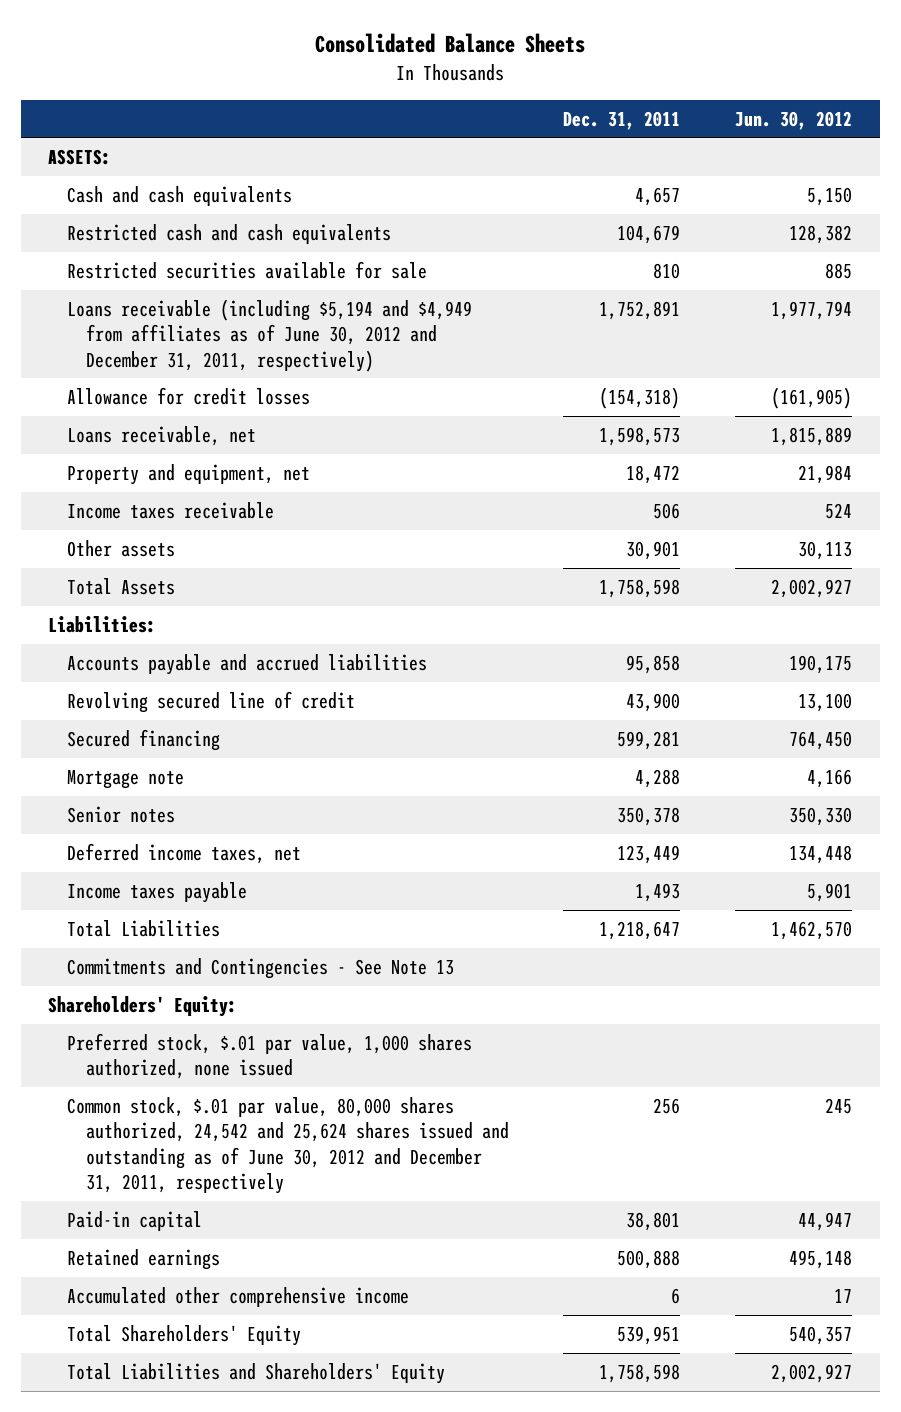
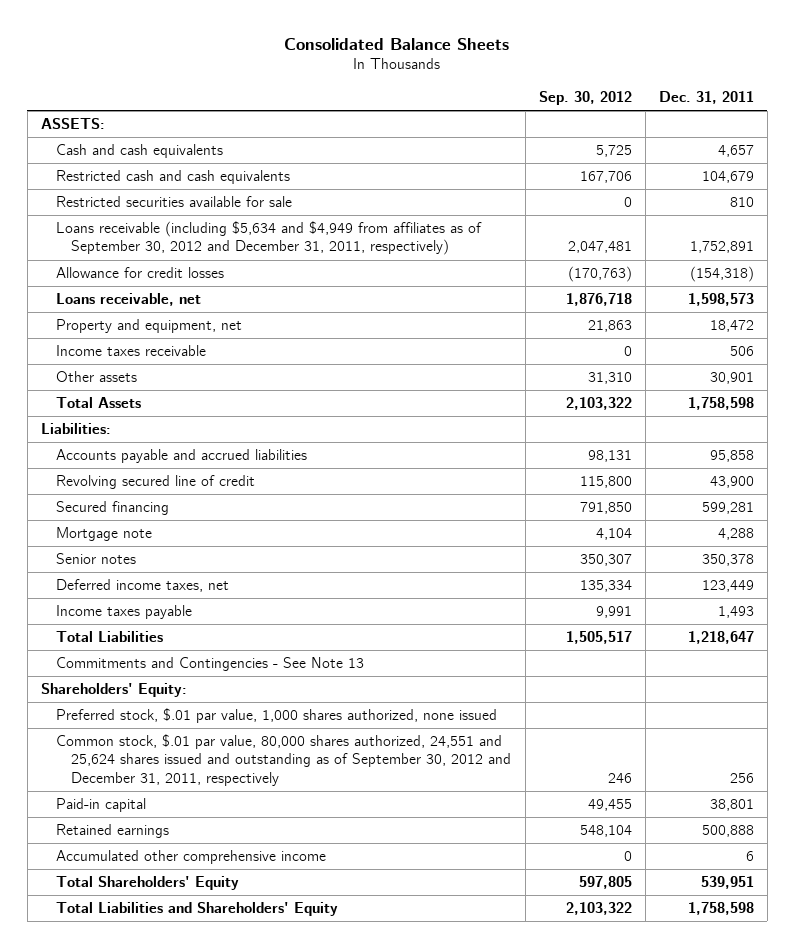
[735,110,853,130] Jun. 30, 2012 -> none
none -> [538,90,632,105] Sep. 30, 2012
[66,298,472,372] Loans receivable (including $5,194 and $4,949 from affiliates as of June 30, 2012 and December 31, 2011, respectively) -> [56,221,483,256] Loans receivable (including $5,634 and $4,949 from affiliates as of September 30, 2012 and December 31, 2011, respectively)
[66,1096,509,1195] Common stock, $.01 par value, 80,000 shares authorized, 24,542 and 25,624 shares issued and outstanding as of June 30, 2012 and December 31, 2011, respectively -> [56,734,512,786] Common stock, $.01 par value, 80,000 shares authorized, 24,551 and 25,624 shares issued and outstanding as of September 30, 2012 and December 31, 2011, respectively

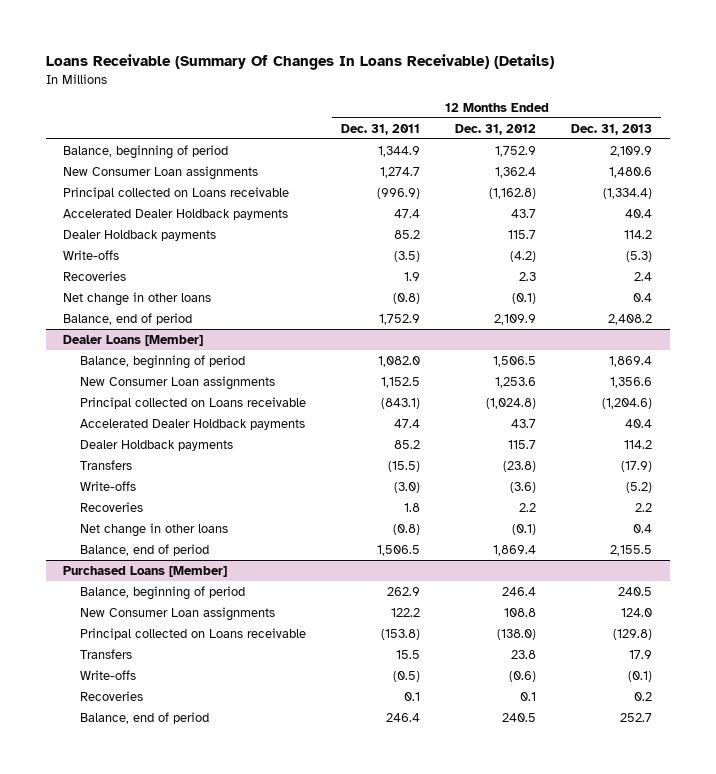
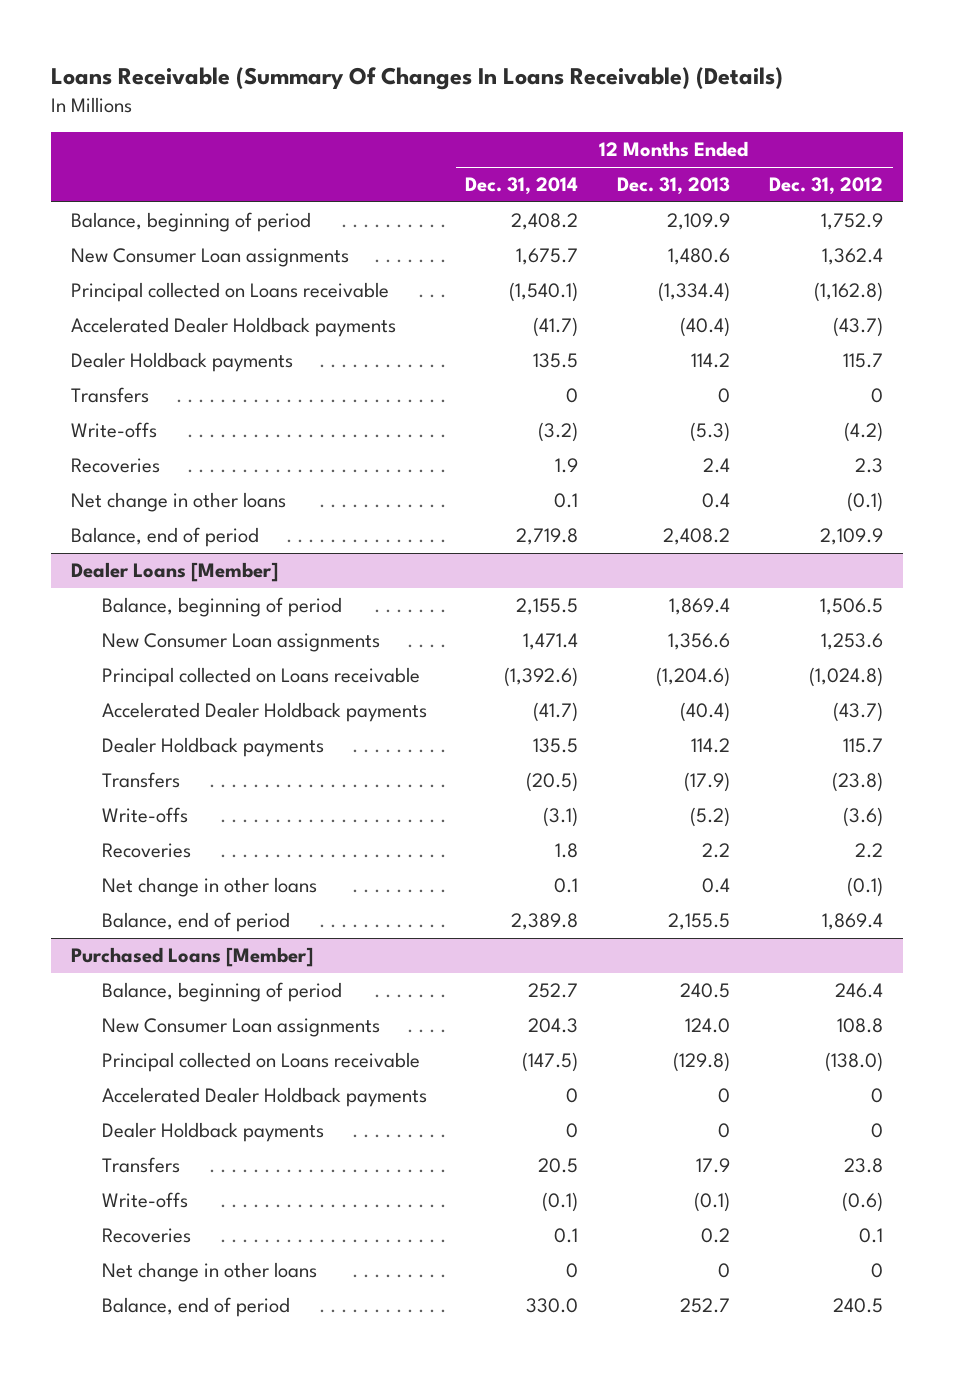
[340,123,420,135] Dec. 31, 2011 -> none
none -> [465,177,579,196] Dec. 31, 2014
[511,208,537,218] 43.7 -> [833,317,884,338] (43.7)
[625,208,653,218] 40.4 -> [680,317,731,338] (40.4)
none -> [70,387,149,404] Transfers
[511,418,537,428] 43.7 -> [833,702,884,723] (43.7)
[625,418,653,428] 40.4 -> [680,702,731,723] (40.4)
none -> [101,1087,427,1108] Accelerated Dealer Holdback payments
none -> [101,1122,324,1143] Dealer Holdback payments
none -> [101,1262,317,1283] Net change in other loans

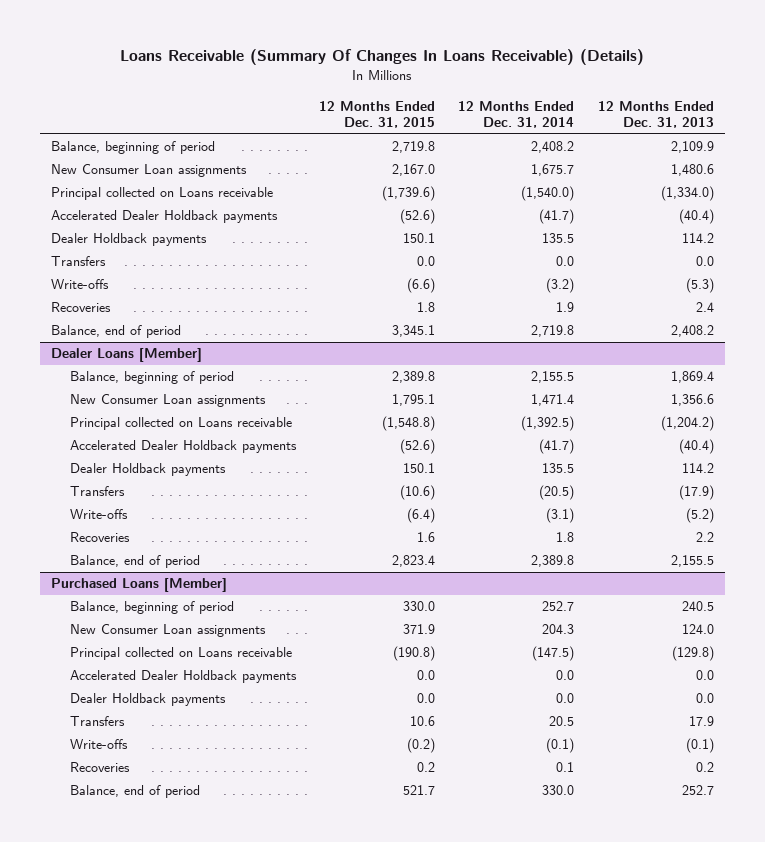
[769,177,884,196] Dec. 31, 2012 -> none
none -> [319,100,436,129] 12 Months Ended Dec. 31, 2015
[509,282,579,303] (1,540.1) -> [521,186,575,202] (1,540.0)
[658,282,731,303] (1,334.4) -> [660,186,714,202] (1,334.0)
[566,388,579,404] 0 -> [556,256,575,267] 0.0
[718,388,731,404] 0 -> [695,256,714,267] 0.0
[70,492,286,513] Net change in other loans -> none
[504,667,579,688] (1,392.6) -> [521,416,575,432] (1,392.5)
[656,667,731,688] (1,204.6) -> [660,416,714,432] (1,204.2)
[101,877,317,898] Net change in other loans -> none
[566,1088,579,1104] 0 -> [556,670,575,681] 0.0
[718,1088,731,1104] 0 -> [695,670,714,681] 0.0
[566,1123,579,1139] 0 -> [556,693,575,704] 0.0
[718,1123,731,1139] 0 -> [695,693,714,704] 0.0
[101,1262,317,1283] Net change in other loans -> none

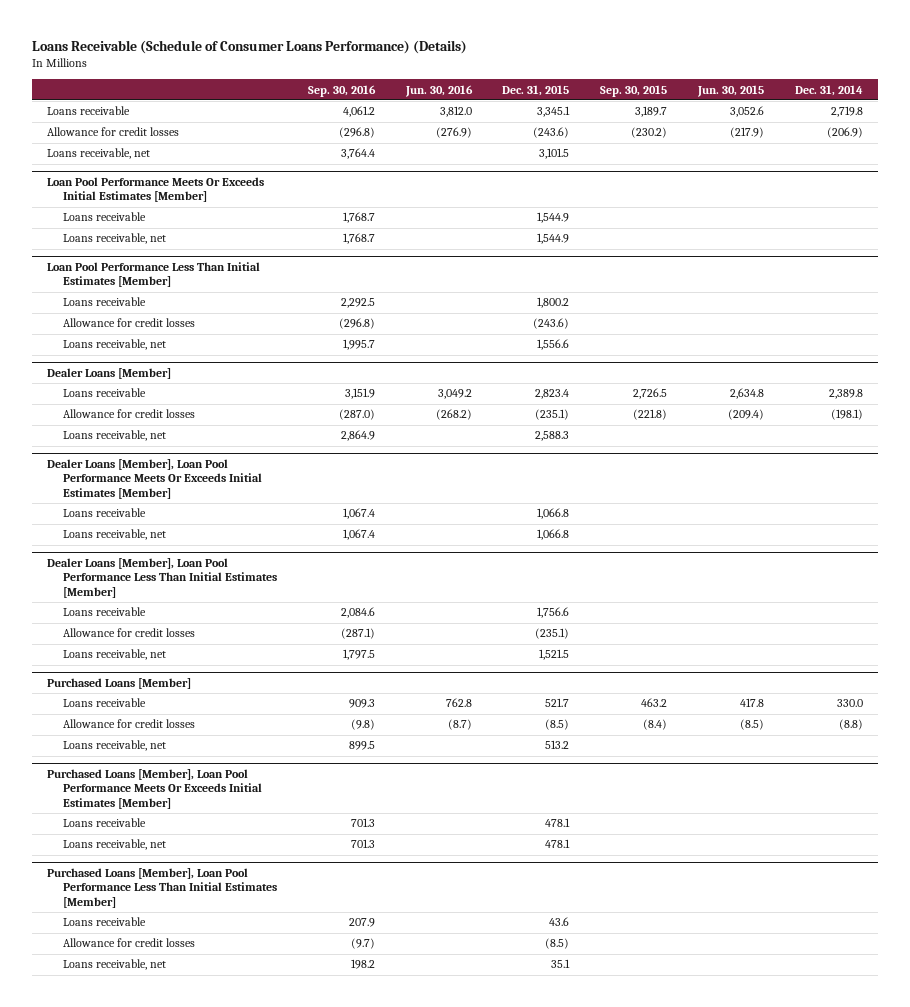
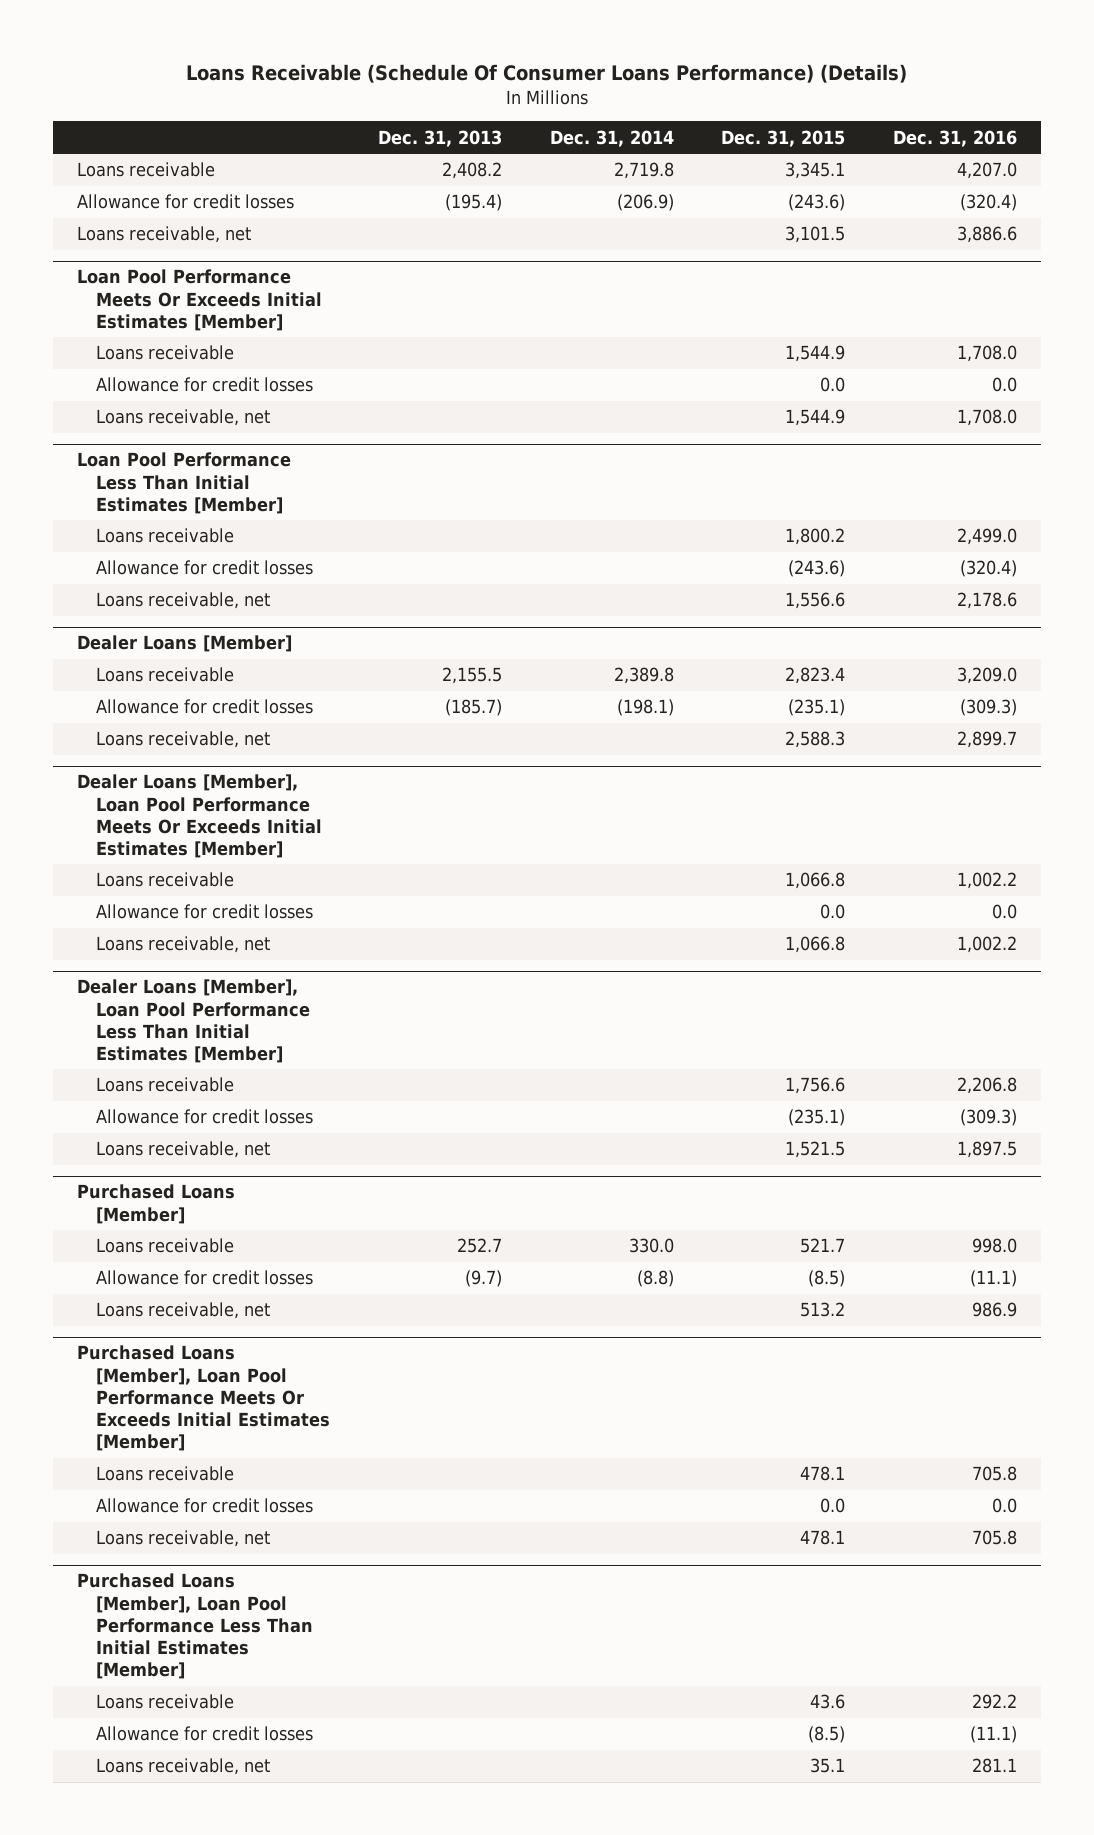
[31,39,467,54] Loans Receivable (Schedule of Consumer Loans Performance) (Details) -> [186,64,908,84] Loans Receivable (Schedule Of Consumer Loans Performance) (Details)
[308,84,377,97] Sep. 30, 2016 -> none
[404,84,473,97] Jun. 30, 2016 -> none
[600,84,668,97] Sep. 30, 2015 -> none
[696,84,764,97] Jun. 30, 2015 -> none
none -> [377,129,502,147] Dec. 31, 2013
none -> [893,129,1018,147] Dec. 31, 2016
none -> [95,377,313,393] Allowance for credit losses
none -> [95,904,313,920] Allowance for credit losses
none -> [95,1498,313,1514] Allowance for credit losses

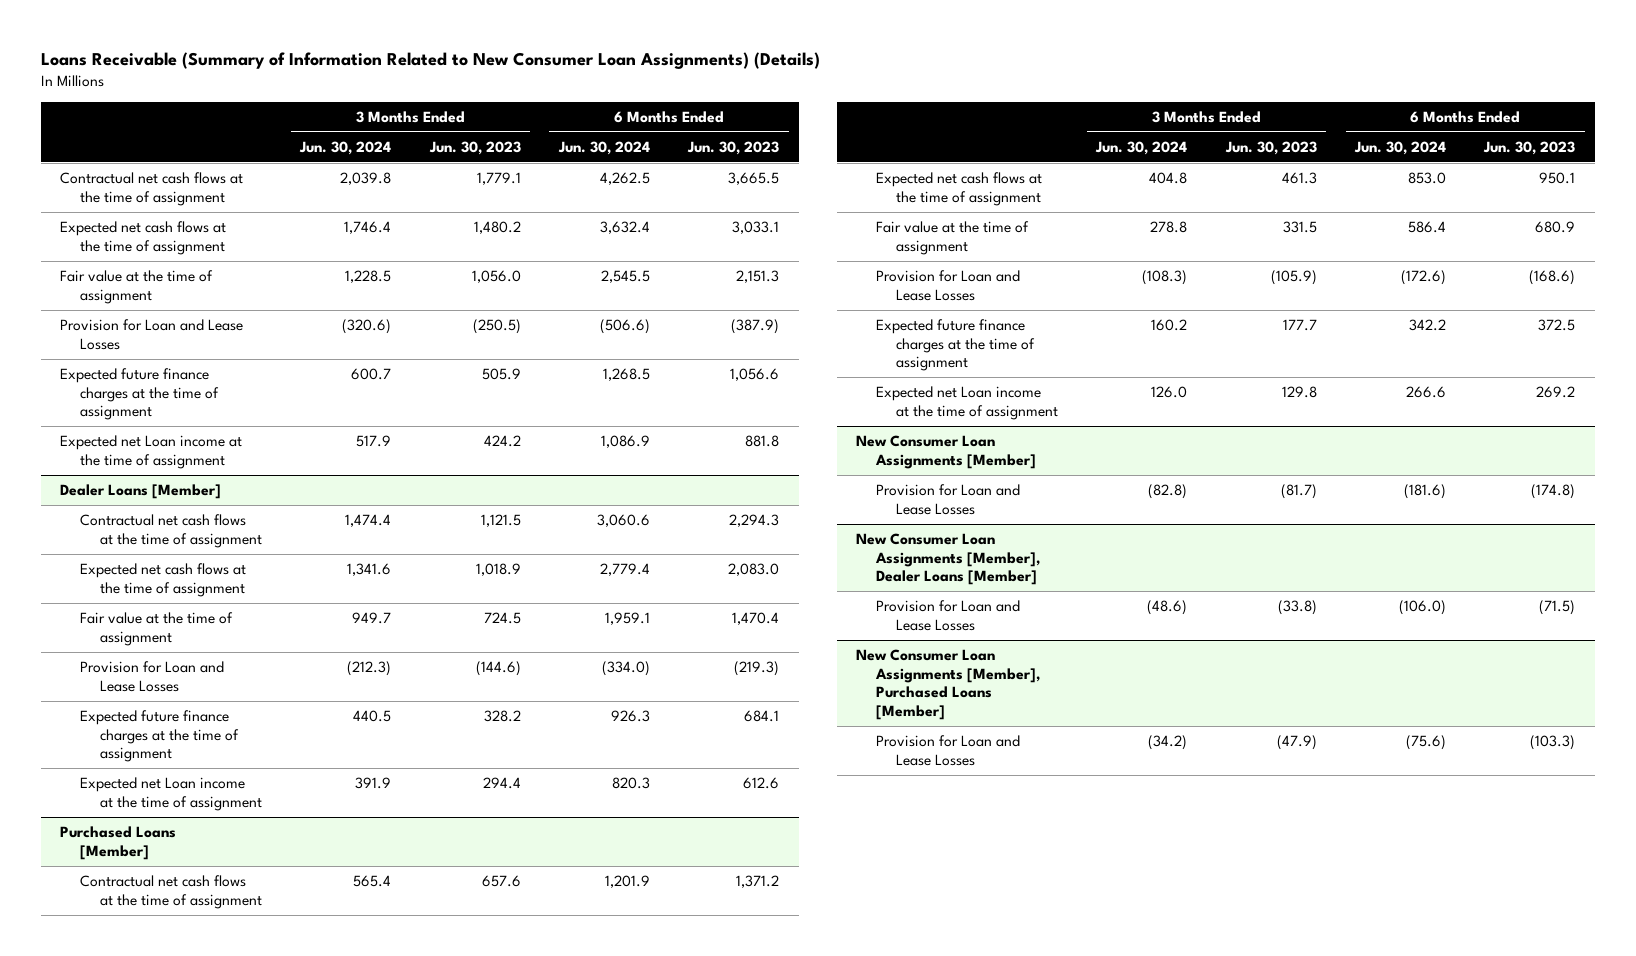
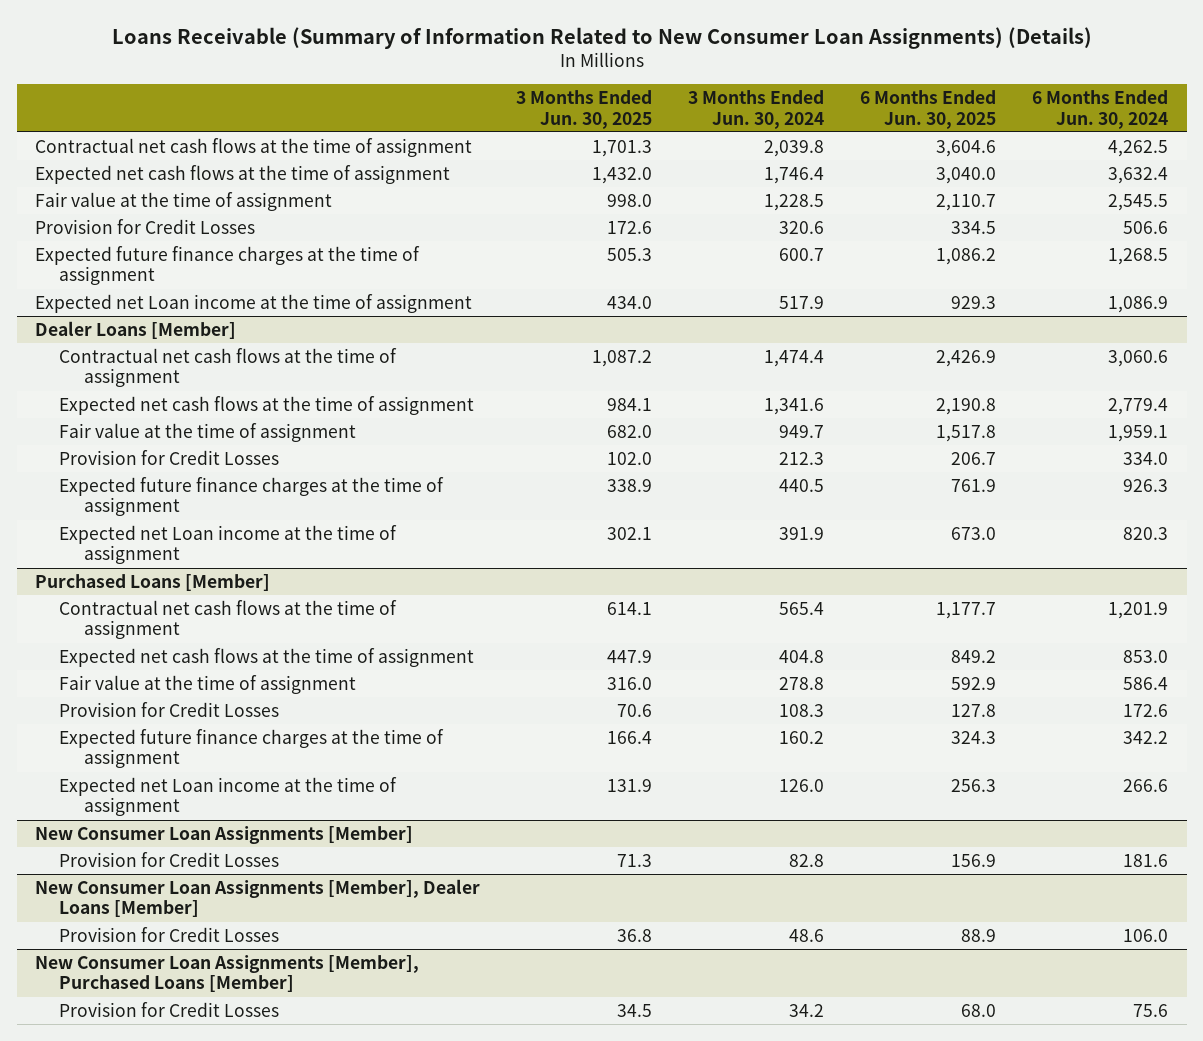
[428,140,521,155] Jun. 30, 2023 -> none
[687,140,780,155] Jun. 30, 2023 -> none
none -> [516,90,653,129] 3 Months Ended Jun. 30, 2025
none -> [860,90,997,129] 6 Months Ended Jun. 30, 2025
[60,319,244,350] Provision for Loan and Lease Losses -> none
none -> [34,218,255,234] Provision for Credit Losses
[80,661,225,692] Provision for Loan and Lease Losses -> none
none -> [59,449,280,465] Provision for Credit Losses
[876,270,1021,301] Provision for Loan and Lease Losses -> none
none -> [59,701,280,717] Provision for Credit Losses
[876,484,1021,515] Provision for Loan and Lease Losses -> none
none -> [59,851,280,867] Provision for Credit Losses
[876,600,1021,631] Provision for Loan and Lease Losses -> none
none -> [59,926,280,942] Provision for Credit Losses
[876,735,1021,766] Provision for Loan and Lease Losses -> none
none -> [59,1001,280,1017] Provision for Credit Losses

